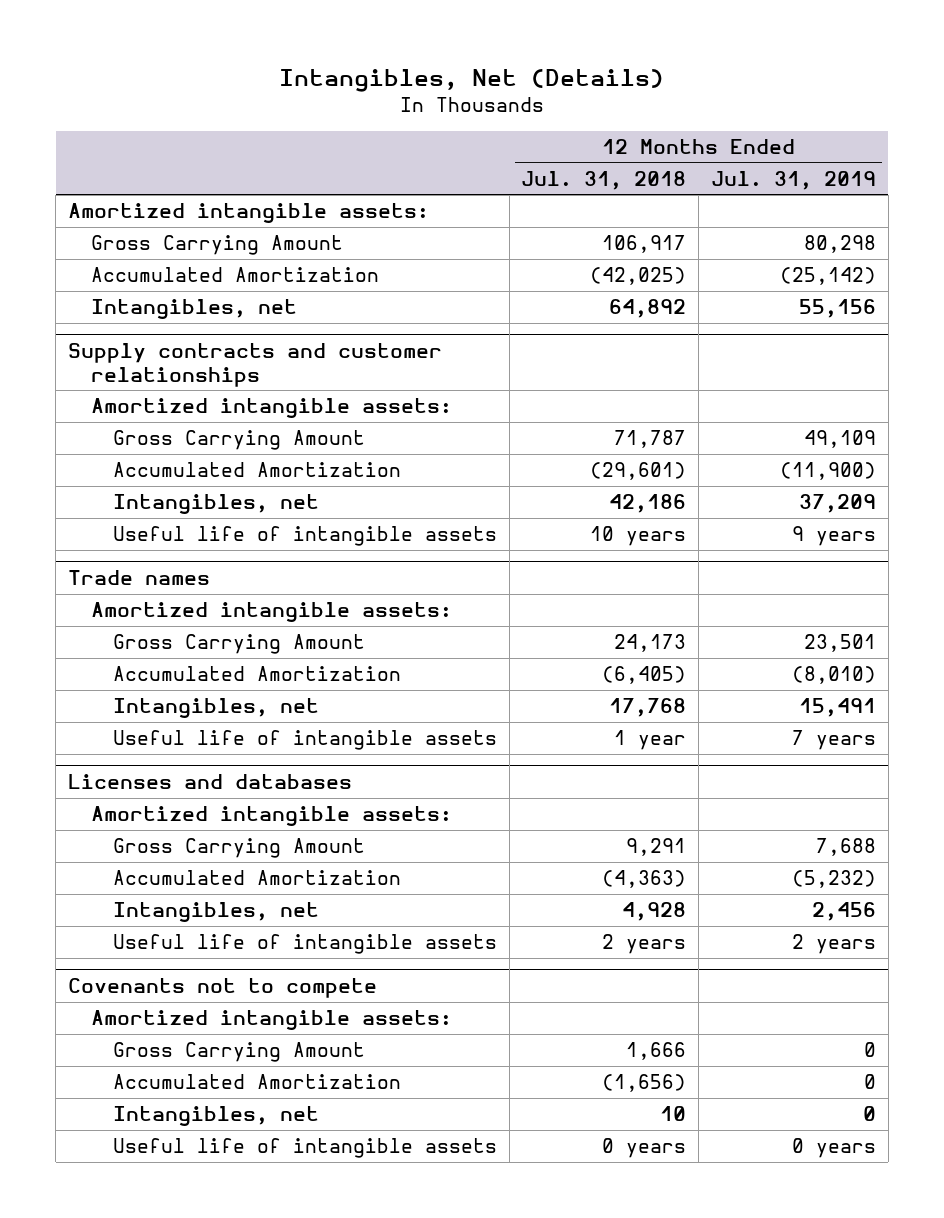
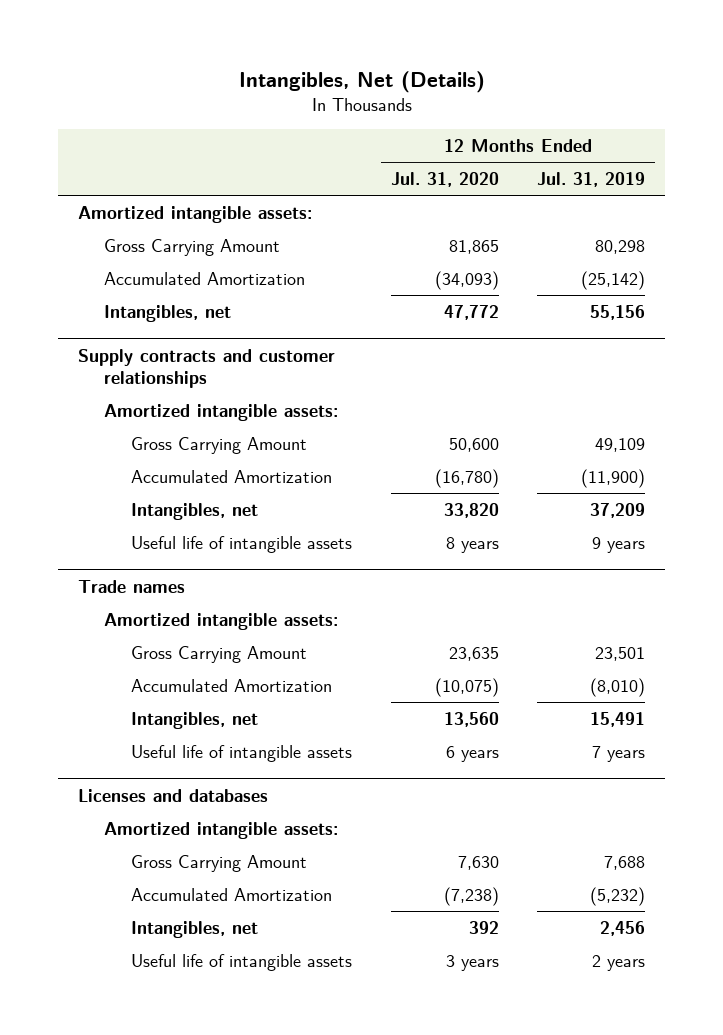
[521,170,687,190] Jul. 31, 2018 -> none
none -> [390,172,499,188] Jul. 31, 2020
[68,977,378,998] Covenants not to compete -> none
[90,1010,452,1031] Amortized intangible assets: -> none
[112,1042,365,1063] Gross Carrying Amount -> none
[112,1074,401,1090] Accumulated Amortization -> none
[112,1106,319,1127] Intangibles, net -> none
[112,1138,497,1159] Useful life of intangible assets -> none

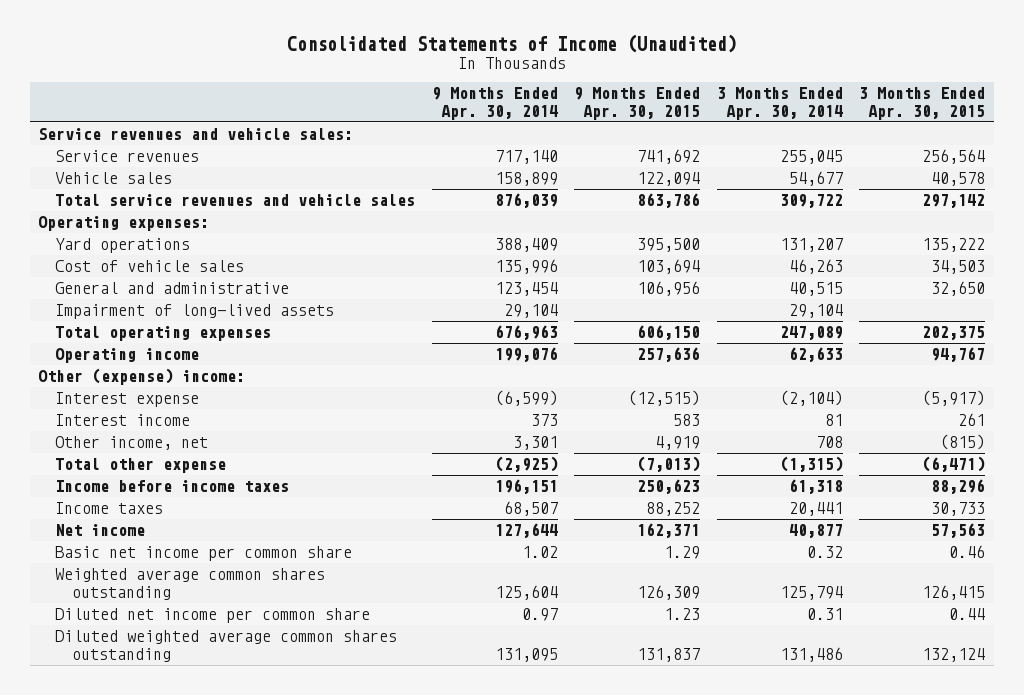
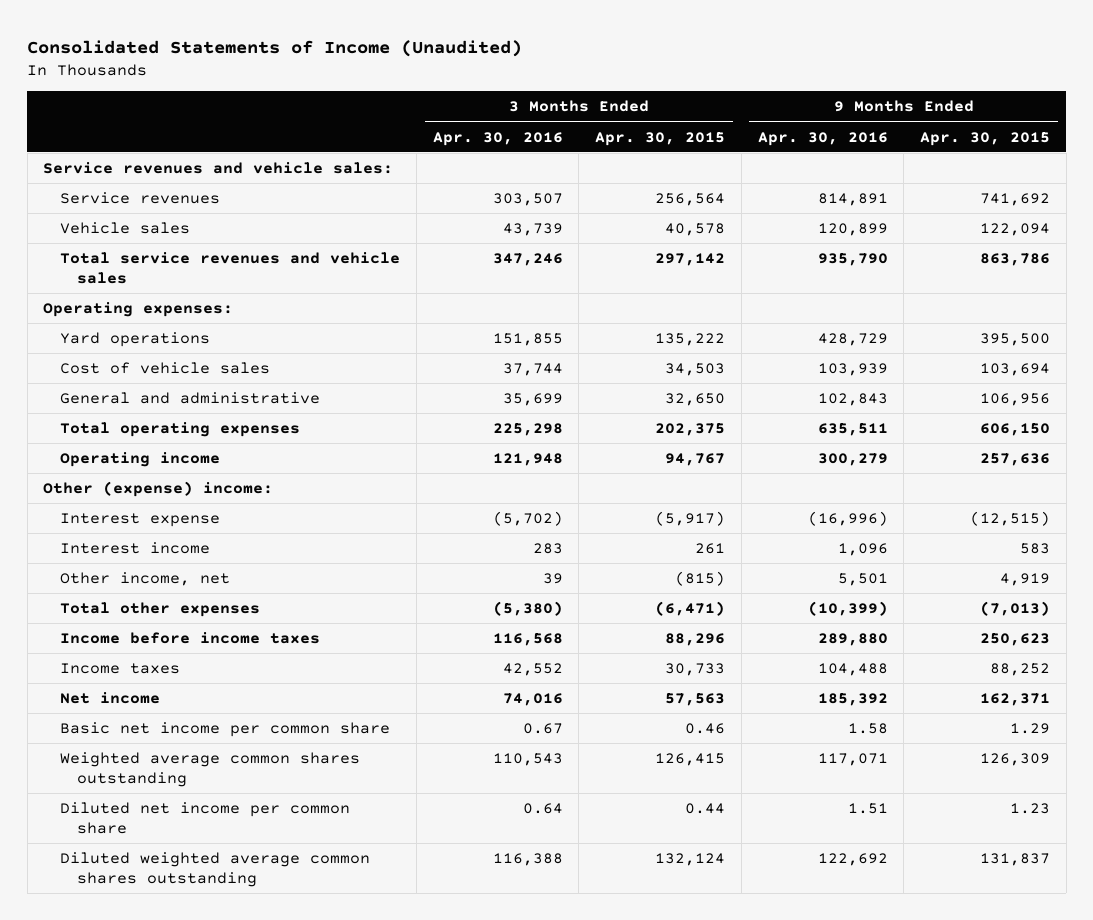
[431,87,558,120] 9 Months Ended Apr. 30, 2014 -> none
[716,87,843,120] 3 Months Ended Apr. 30, 2014 -> none
none -> [432,131,563,146] Apr. 30, 2016
none -> [757,131,888,146] Apr. 30, 2016
[55,304,335,320] Impairment of long-lived assets -> none
[55,458,227,474] Total other expense -> [60,602,261,618] Total other expenses

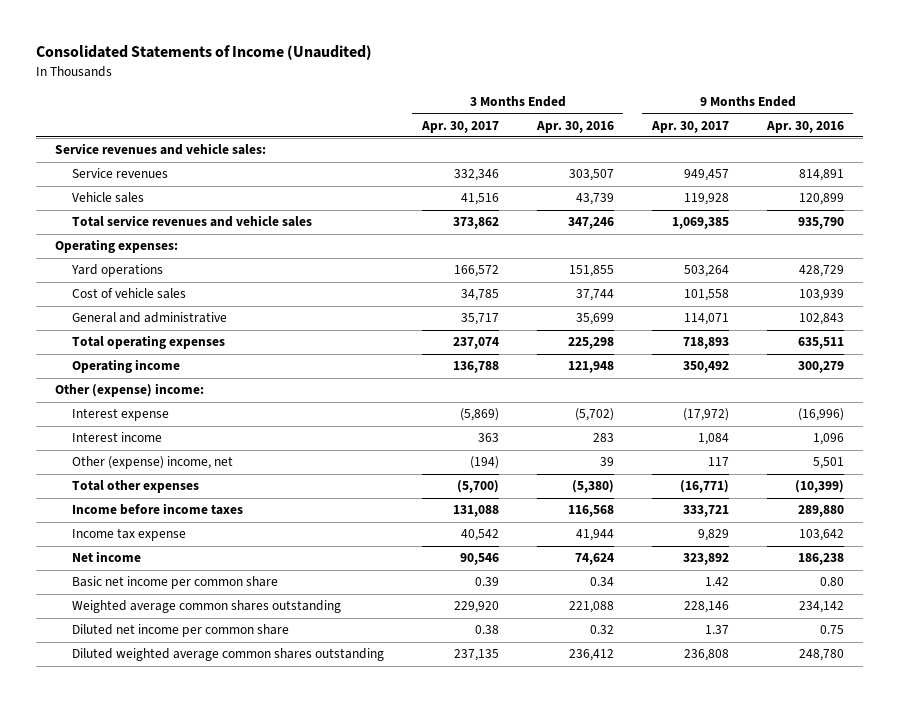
[595,131,726,146] Apr. 30, 2015 -> none
[919,131,1050,146] Apr. 30, 2015 -> none
none -> [420,120,499,133] Apr. 30, 2017
none -> [650,120,729,133] Apr. 30, 2017
[60,572,231,587] Other income, net -> [71,456,233,470] Other (expense) income, net
[60,663,181,675] Income taxes -> [71,528,186,542] Income tax expense
[502,663,563,677] 42,552 -> [575,529,614,542] 41,944
[817,663,888,677] 104,488 -> [798,529,844,542] 103,642
[502,693,563,707] 74,016 -> [574,553,614,566] 74,624
[817,693,888,707] 185,392 -> [797,553,844,566] 186,238
[522,723,563,735] 0.67 -> [589,577,614,587] 0.34
[847,723,888,735] 1.58 -> [819,577,844,587] 0.80
[492,753,563,767] 110,543 -> [568,601,614,614] 221,088
[817,753,888,767] 117,071 -> [798,601,844,614] 234,142
[522,803,563,815] 0.64 -> [589,625,614,635] 0.32
[847,803,888,815] 1.51 -> [819,625,844,635] 0.75
[492,853,563,867] 116,388 -> [568,649,614,662] 236,412
[817,853,888,867] 122,692 -> [798,649,844,662] 248,780

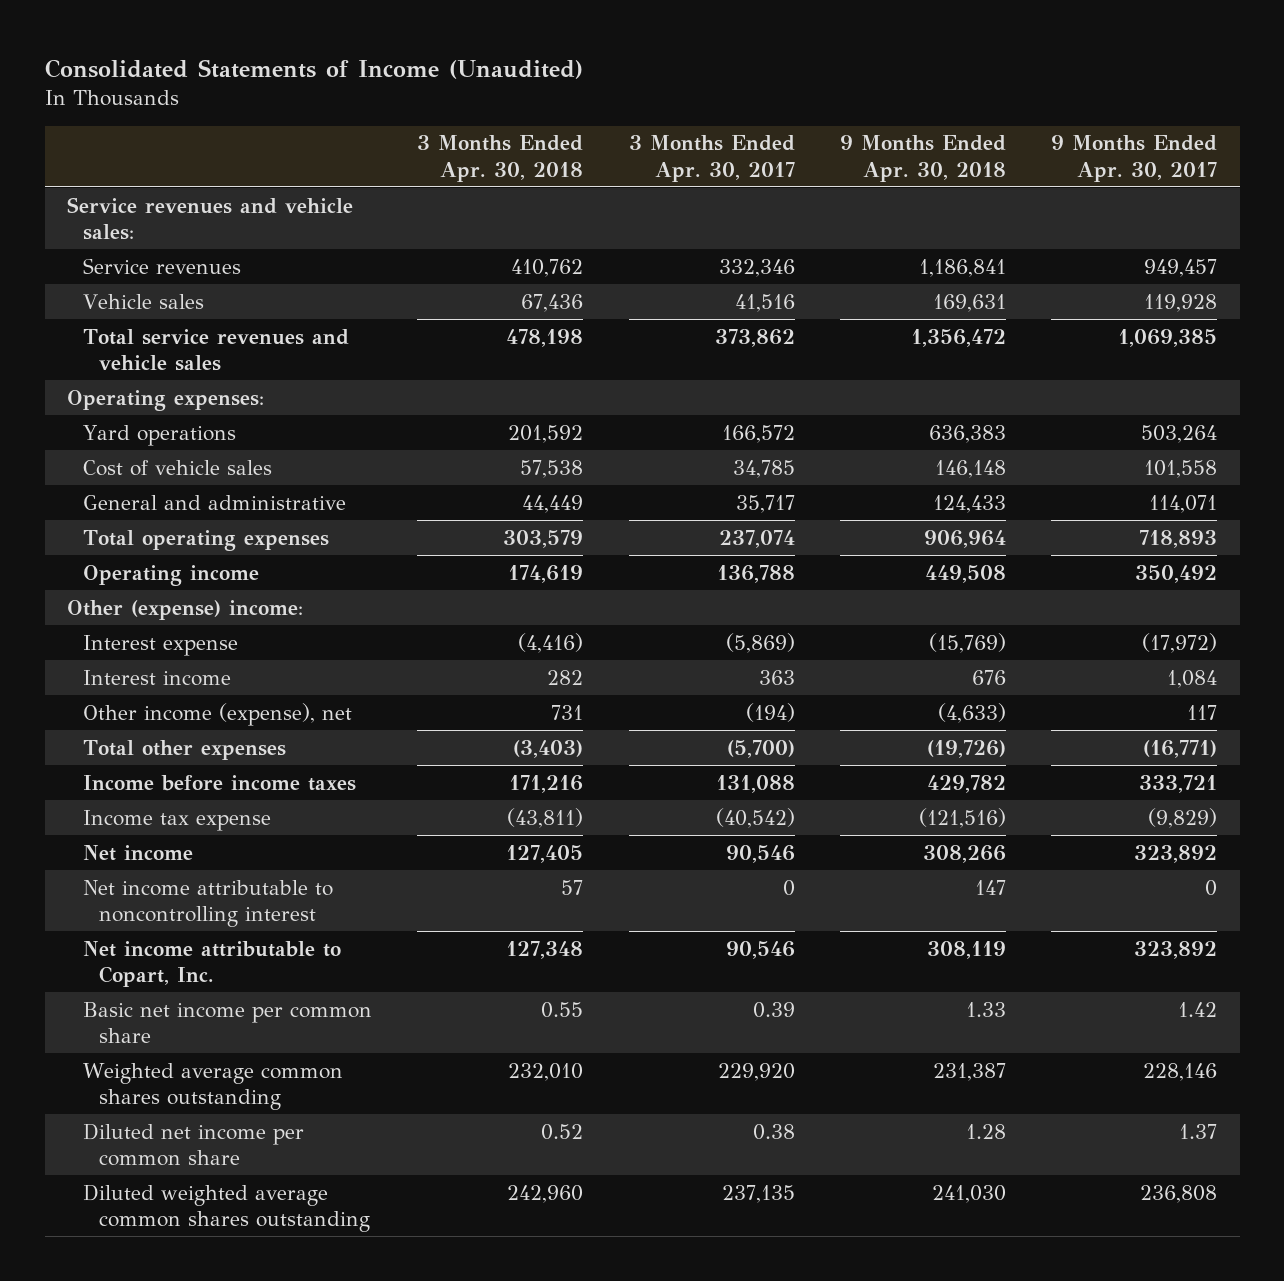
[535,120,614,133] Apr. 30, 2016 -> none
[765,120,844,133] Apr. 30, 2016 -> none
none -> [417,135,584,182] 3 Months Ended Apr. 30, 2018
none -> [839,135,1006,182] 9 Months Ended Apr. 30, 2018
[71,456,233,470] Other (expense) income, net -> [83,702,353,726] Other income (expense), net
[460,529,499,542] 40,542 -> [715,807,795,828] (40,542)
[697,529,729,542] 9,829 -> [1147,807,1217,828] (9,829)
none -> [83,879,334,927] Net income attributable to noncontrolling interest
none -> [83,940,342,987] Net income attributable to Copart, Inc.

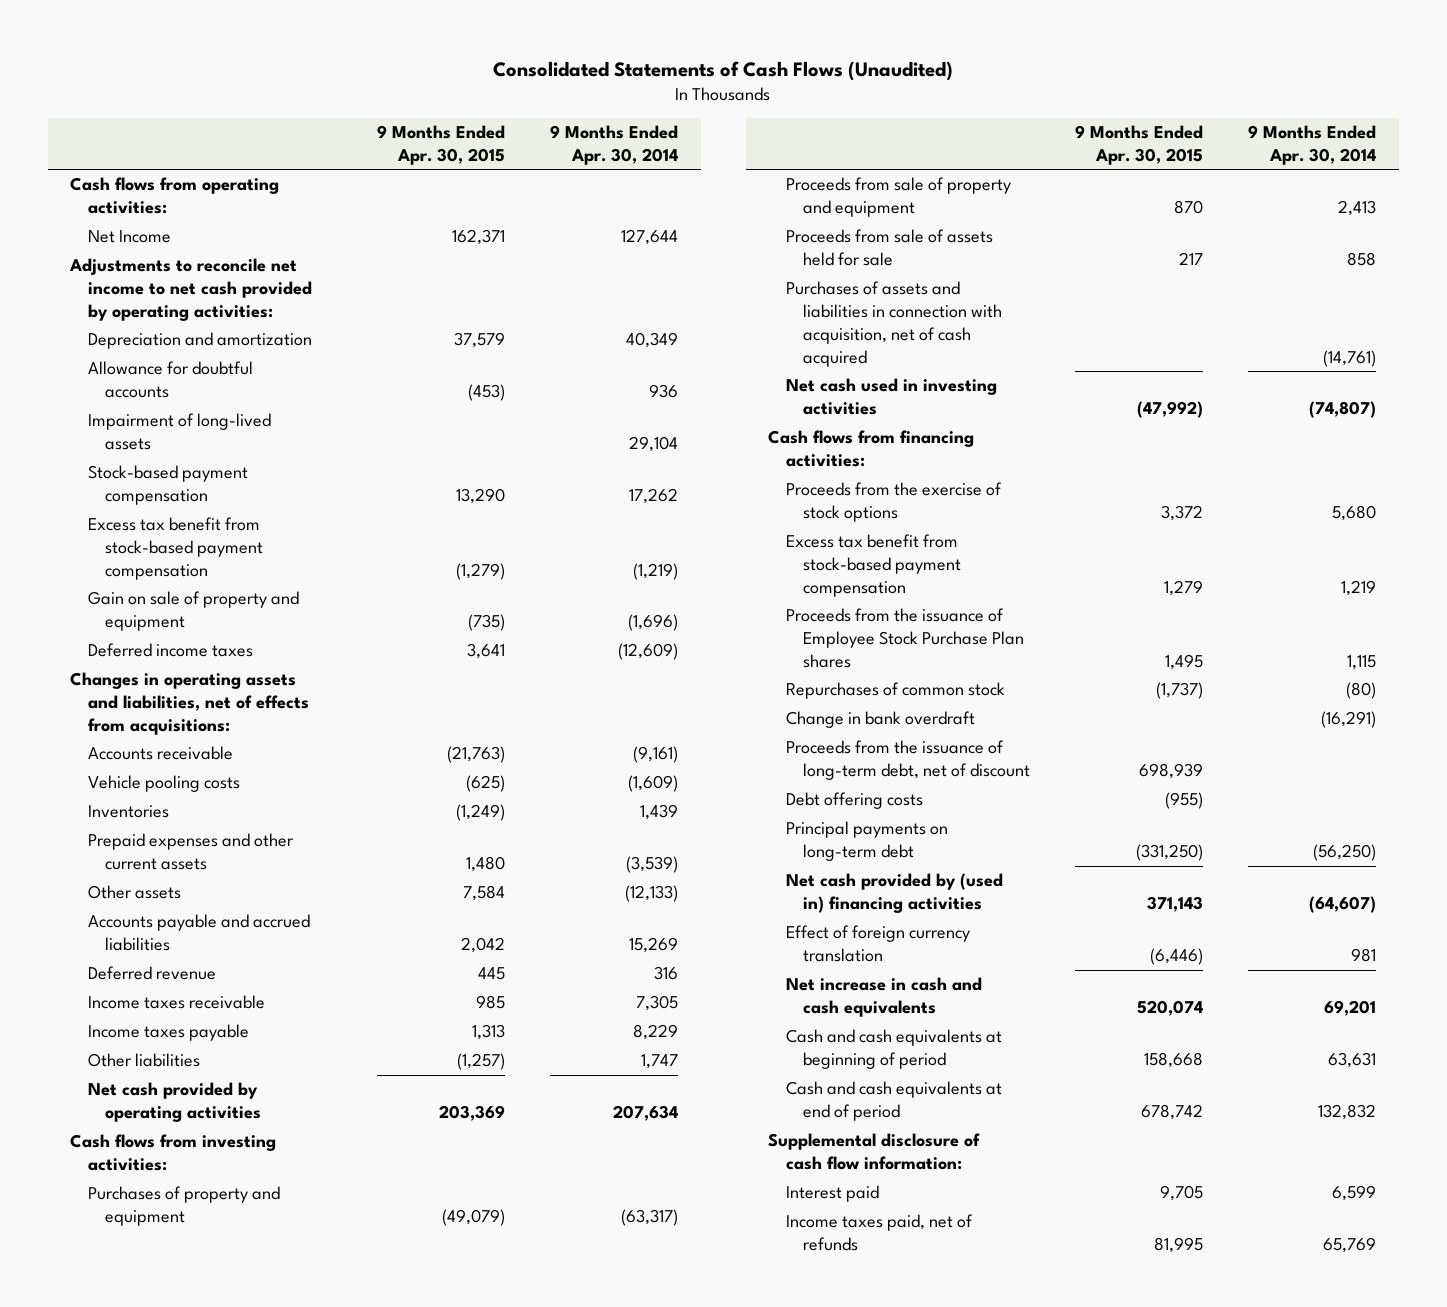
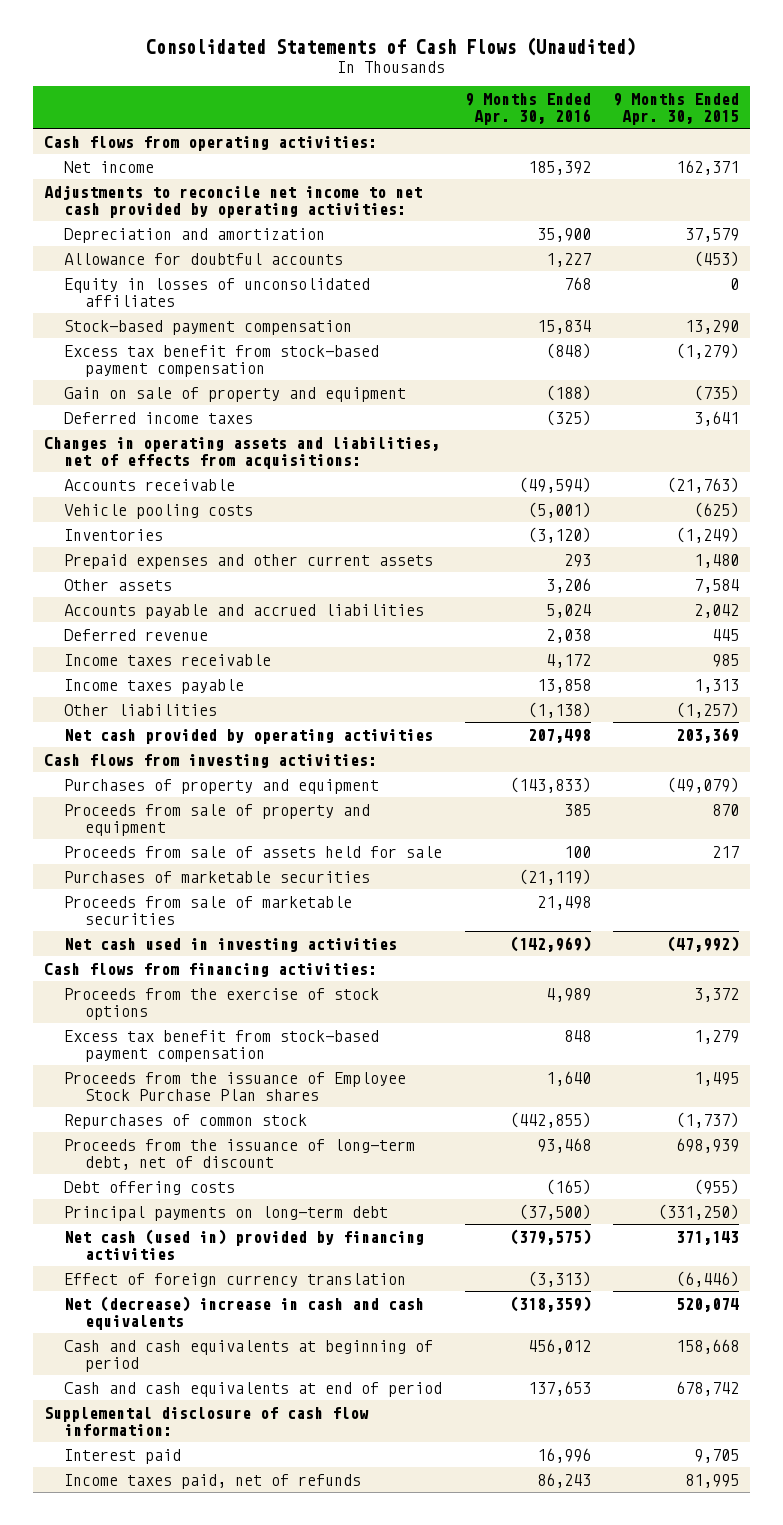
[550,125,679,165] 9 Months Ended Apr. 30, 2014 -> none
none -> [464,92,591,125] 9 Months Ended Apr. 30, 2016
[87,230,171,244] Net Income -> [64,160,155,173] Net income
[87,413,271,451] Impairment of long-lived assets -> none
none -> [64,277,371,307] Equity in losses of unconsolidated affiliates
[785,281,1003,367] Purchases of assets and liabilities in connection with acquisition, net of cash acquired -> none
none -> [64,870,371,883] Purchases of marketable securities
none -> [64,895,353,925] Proceeds from sale of marketable securities
[785,711,975,729] Change in bank overdraft -> none
[785,873,1003,914] Net cash provided by (used in) financing activities -> [64,1228,425,1260] Net cash (used in) provided by financing activities
[785,977,982,1018] Net increase in cash and cash equivalents -> [64,1295,425,1330] Net (decrease) increase in cash and cash equivalents

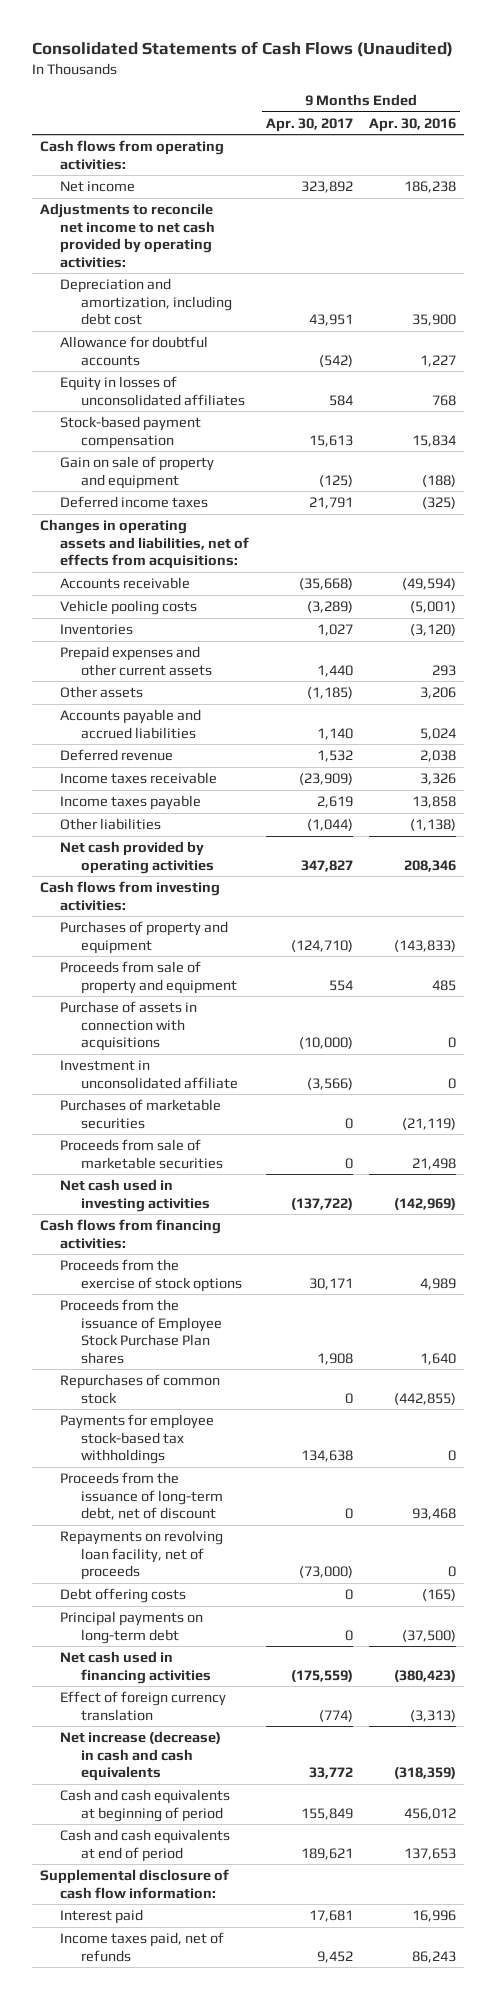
[612,92,739,125] 9 Months Ended Apr. 30, 2015 -> none
none -> [265,117,353,132] Apr. 30, 2017
[527,160,591,175] 185,392 -> [403,181,456,194] 186,238
[64,227,326,243] Depreciation and amortization -> [60,278,232,326] Depreciation and amortization, including debt cost
[64,344,380,377] Excess tax benefit from stock-based payment compensation -> none
[545,653,591,668] 4,172 -> [419,773,456,786] 3,326
[527,728,591,743] 207,498 -> [403,859,456,872] 208,346
[64,845,443,858] Proceeds from sale of assets held for sale -> none
[563,803,591,816] 385 -> [431,979,456,991] 485
none -> [60,1001,198,1052] Purchase of assets in connection with acquisitions
none -> [60,1060,238,1089] Investment in unconsolidated affiliate
[64,1029,380,1062] Excess tax benefit from stock-based payment compensation -> none
none -> [60,1414,215,1465] Payments for employee stock-based tax withholdings
none -> [60,1530,224,1581] Repayments on revolving loan facility, net of proceeds
[64,1228,425,1260] Net cash (used in) provided by financing activities -> [60,1651,211,1684] Net cash used in financing activities
[509,1228,591,1245] (379,575) -> [393,1669,456,1682] (380,423)
[64,1295,425,1330] Net (decrease) increase in cash and cash equivalents -> [60,1731,222,1782] Net increase (decrease) in cash and cash equivalents

